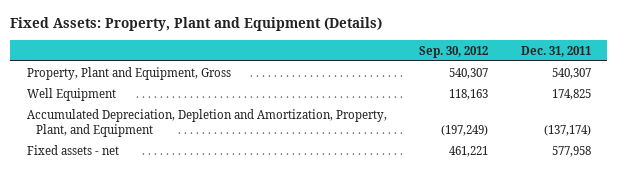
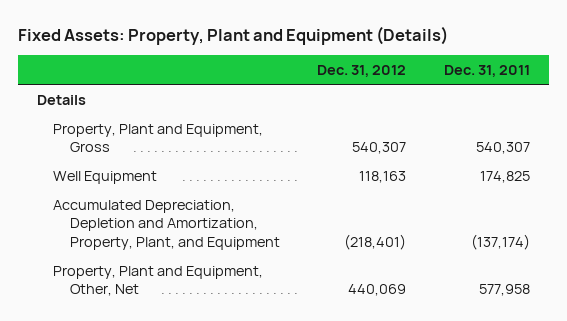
[419,45,489,58] Sep. 30, 2012 -> none
none -> [317,65,407,78] Dec. 31, 2012
none -> [37,94,87,105] Details
[26,144,119,155] Fixed assets - net -> [53,265,264,297] Property, Plant and Equipment, Other, Net

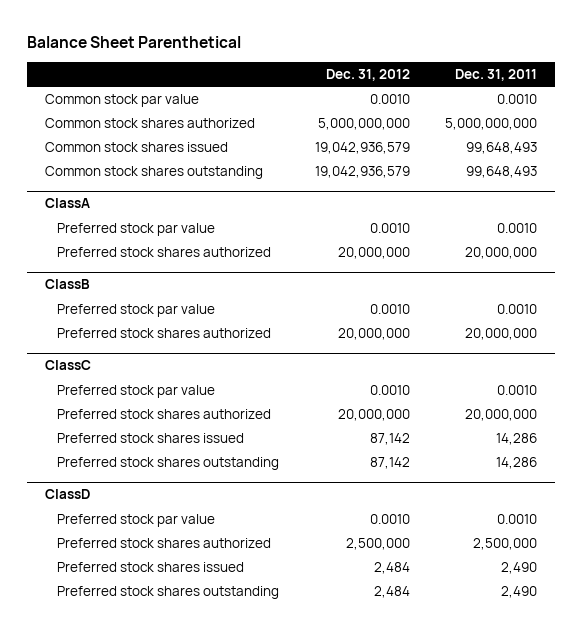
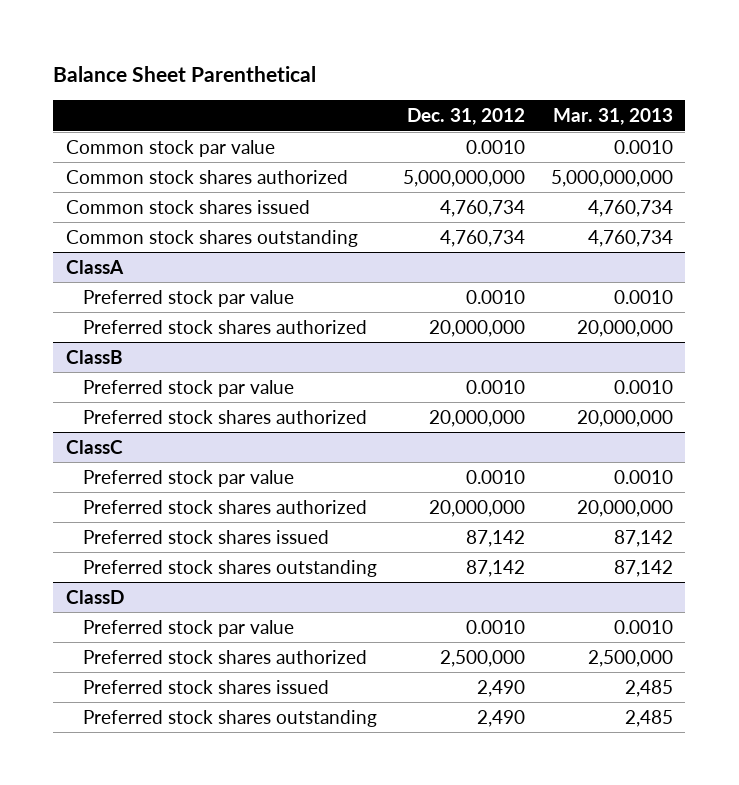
[455,68,538,81] Dec. 31, 2011 -> none
none -> [552,108,673,126] Mar. 31, 2013
[314,142,410,155] 19,042,936,579 -> [439,199,525,217] 4,760,734
[314,166,410,179] 19,042,936,579 -> [439,229,525,247] 4,760,734
[373,562,410,575] 2,484 -> [476,679,525,697] 2,490
[373,586,410,599] 2,484 -> [476,709,525,727] 2,490

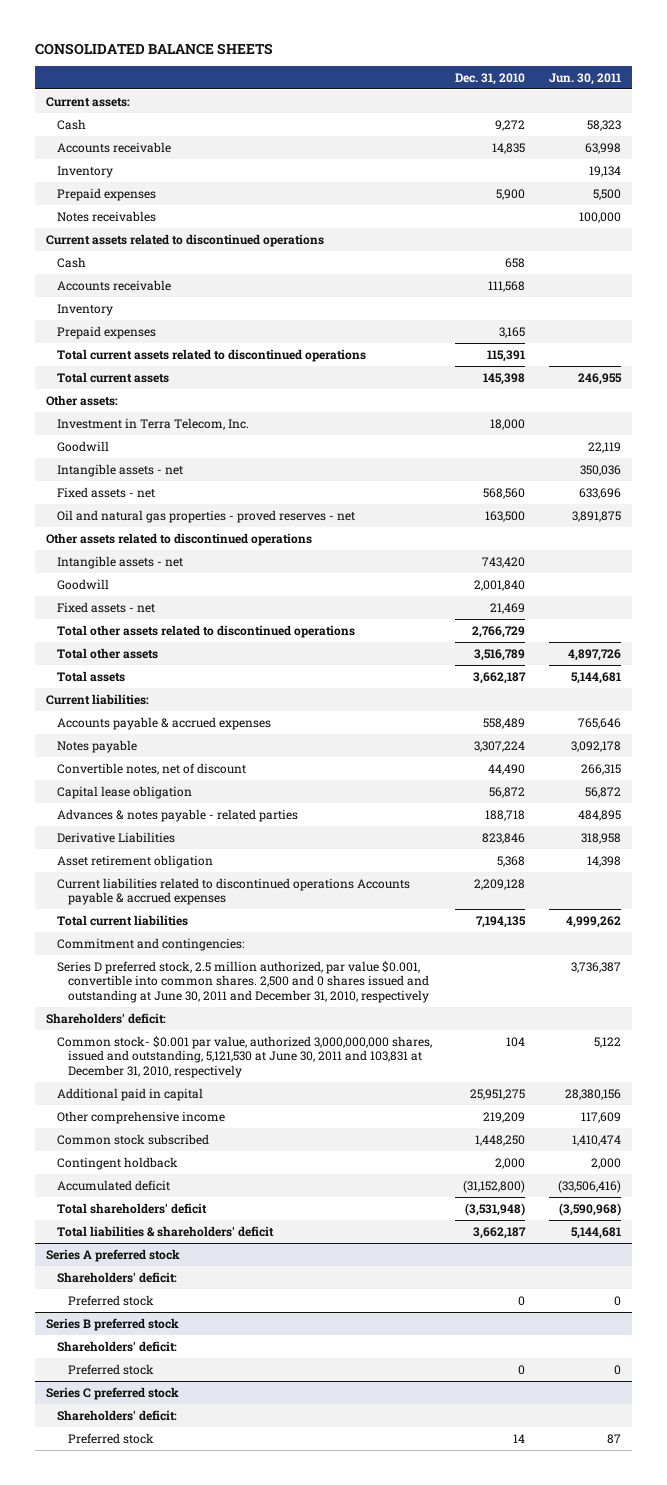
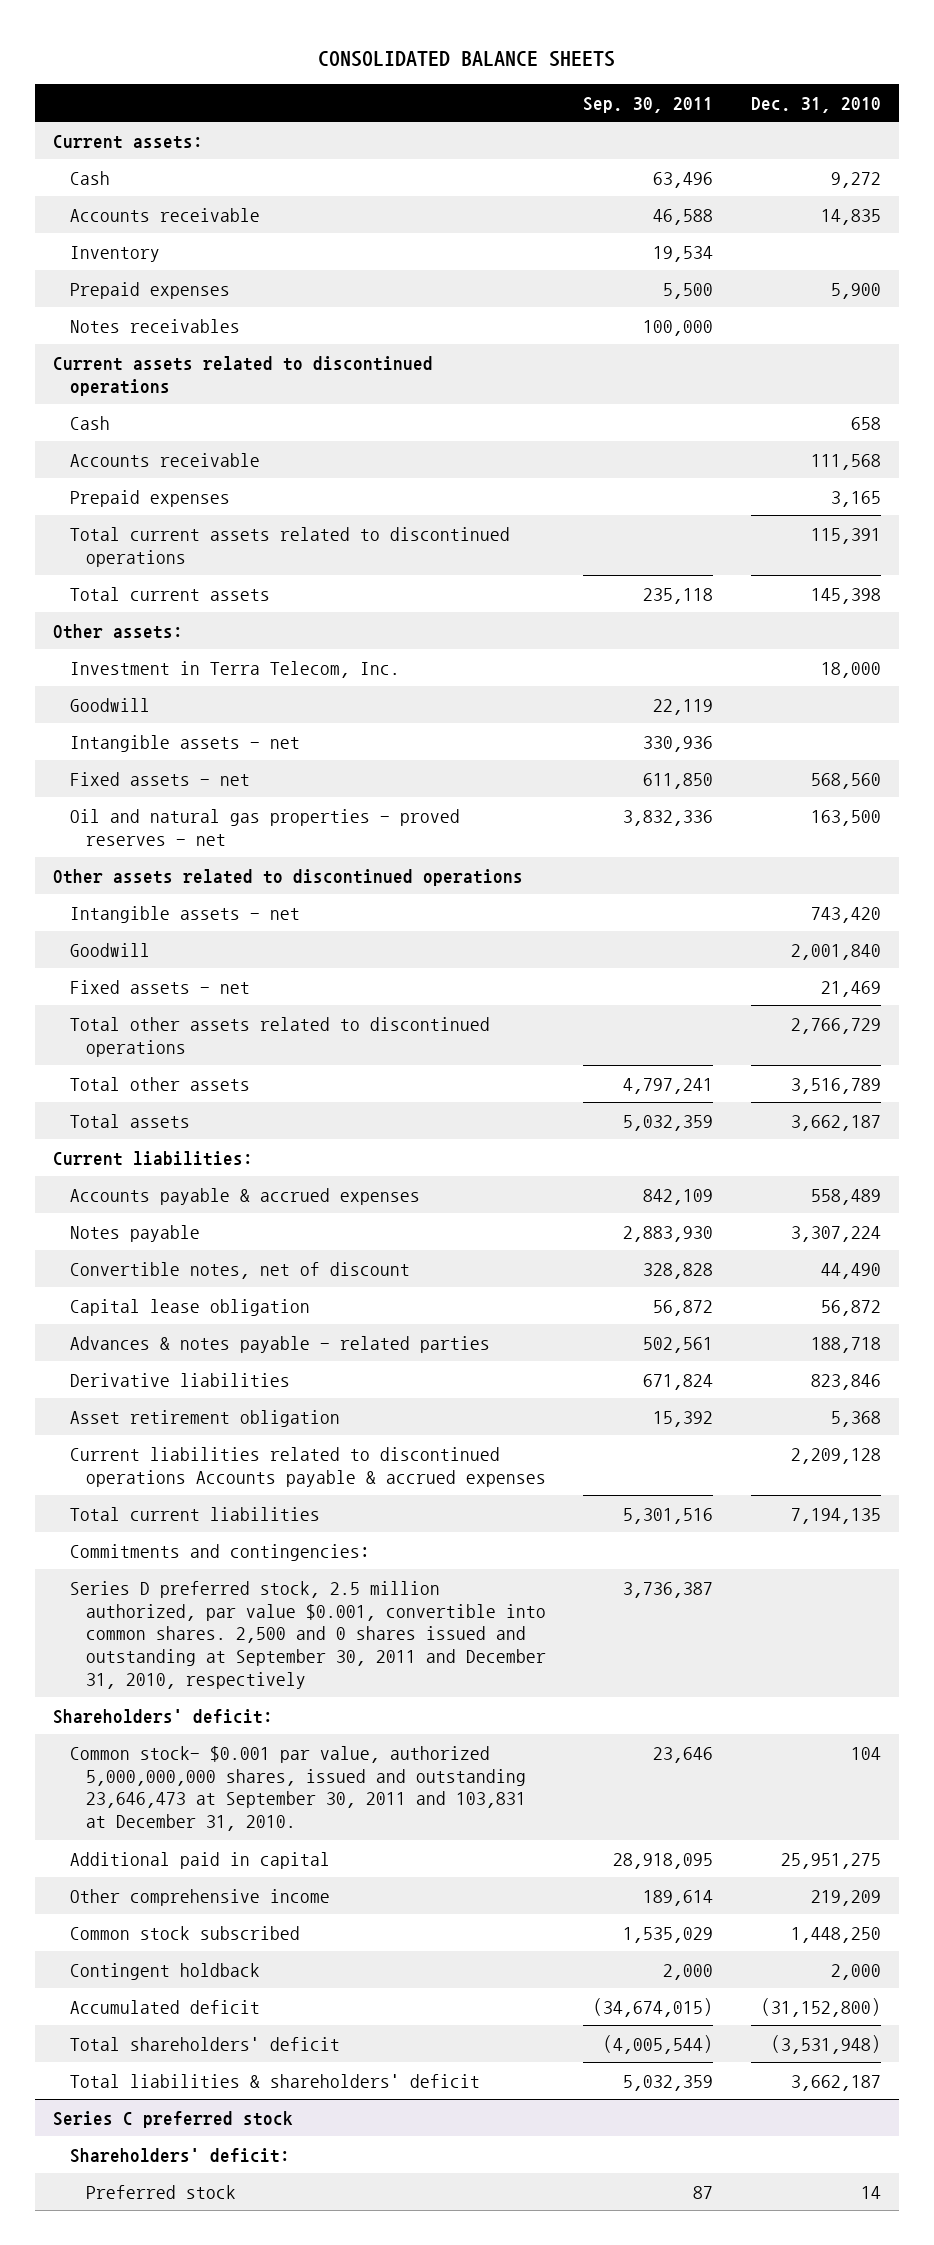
[548,72,621,85] Jun. 30, 2011 -> none
none -> [583,96,714,113] Sep. 30, 2011
[57,303,114,316] Inventory -> none
[57,831,176,843] Derivative Liabilities -> [69,1372,290,1387] Derivative liabilities
[57,937,245,951] Commitment and contingencies: -> [69,1543,370,1561] Commitments and contingencies:
[57,960,429,1003] Series D preferred stock, 2.5 million authorized, par value $0.001, convertible into common shares. 2,500 and 0 shares issued and outstanding at June 30, 2011 and December 31, 2010, respectively -> [69,1580,546,1689] Series D preferred stock, 2.5 million authorized, par value $0.001, convertible into common shares. 2,500 and 0 shares issued and outstanding at September 30, 2011 and December 31, 2010, respectively
[57,1035,433,1078] Common stock- $0.001 par value, authorized 3,000,000,000 shares, issued and outstanding, 5,121,530 at June 30, 2011 and 103,831 at December 31, 2010, respectively -> [69,1745,526,1832] Common stock- $0.001 par value, authorized 5,000,000,000 shares, issued and outstanding 23,646,473 at September 30, 2011 and 103,831 at December 31, 2010.
[46,1248,181,1262] Series A preferred stock -> none
[57,1271,178,1283] Shareholders' deficit: -> none
[67,1294,154,1306] Preferred stock -> none
[46,1317,180,1331] Series B preferred stock -> none
[57,1340,178,1352] Shareholders' deficit: -> none
[67,1363,154,1375] Preferred stock -> none

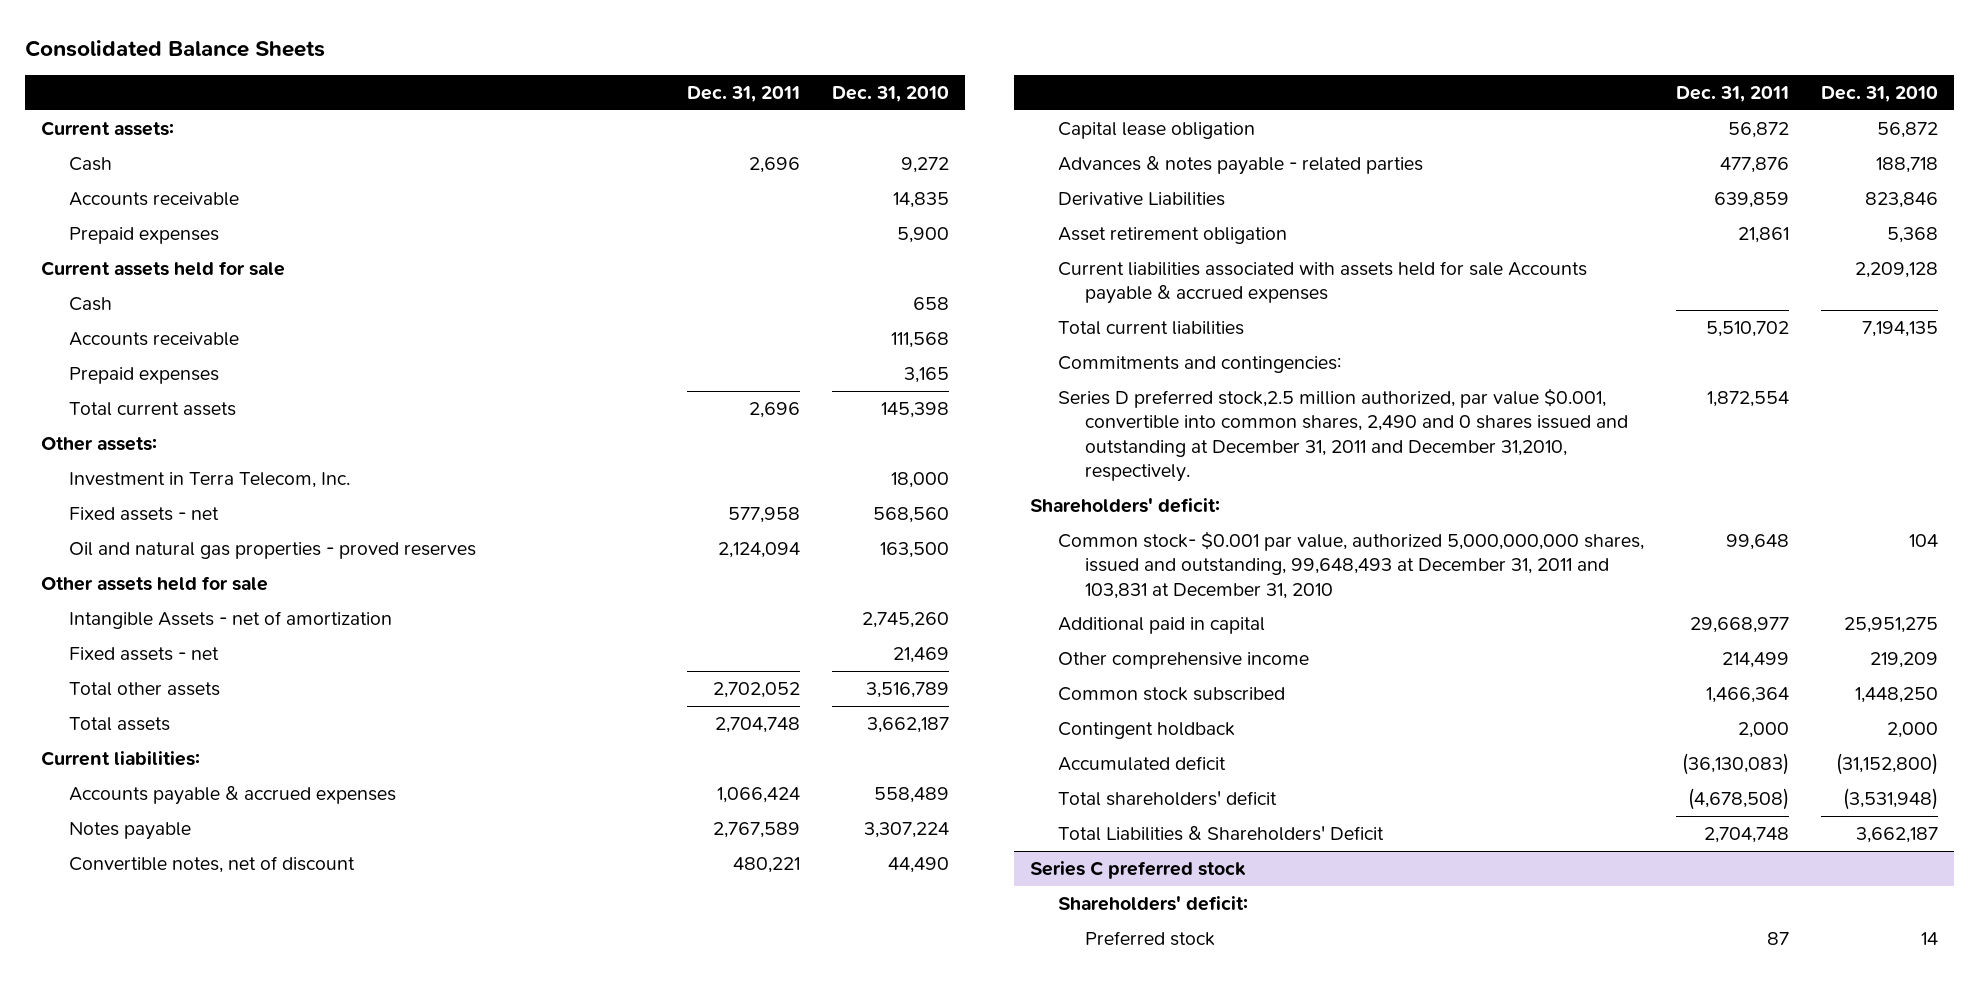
[317,50,615,67] CONSOLIDATED BALANCE SHEETS -> [25,39,326,57] Consolidated Balance Sheets
[583,96,714,113] Sep. 30, 2011 -> none
none -> [687,85,801,102] Dec. 31, 2011
[69,245,160,262] Inventory -> none
[69,318,240,333] Notes receivables -> none
[53,355,434,396] Current assets related to discontinued operations -> [41,260,286,276] Current assets held for sale
[69,526,510,567] Total current assets related to discontinued operations -> none
[69,697,150,712] Goodwill -> none
[69,734,300,752] Intangible assets - net -> none
[69,942,150,957] Goodwill -> none
[69,808,460,846] Oil and natural gas properties - proved reserves - net -> [69,541,477,559] Oil and natural gas properties - proved reserves
[53,868,524,886] Other assets related to discontinued operations -> [41,575,269,591] Other assets held for sale
[69,905,300,923] Intangible assets - net -> [69,610,393,629] Intangible Assets - net of amortization
[810,906,881,923] 743,420 -> [862,611,950,628] 2,745,260
[69,1016,490,1057] Total other assets related to discontinued operations -> none
[69,1372,290,1387] Derivative liabilities -> [1057,191,1225,206] Derivative Liabilities
[69,1446,546,1487] Current liabilities related to discontinued operations Accounts payable & accrued expenses -> [1057,260,1587,305] Current liabilities associated with assets held for sale Accounts payable & accrued expenses
[69,1580,546,1689] Series D preferred stock, 2.5 million authorized, par value $0.001, convertible into common shares. 2,500 and 0 shares issued and outstanding at September 30, 2011 and December 31, 2010, respectively -> [1057,387,1629,482] Series D preferred stock,2.5 million authorized, par value $0.001, convertible into common shares, 2,490 and 0 shares issued and outstanding at December 31, 2011 and December 31,2010, respectively.
[69,1745,526,1832] Common stock- $0.001 par value, authorized 5,000,000,000 shares, issued and outstanding 23,646,473 at September 30, 2011 and 103,831 at December 31, 2010. -> [1057,530,1644,599] Common stock- $0.001 par value, authorized 5,000,000,000 shares, issued and outstanding, 99,648,493 at December 31, 2011 and 103,831 at December 31, 2010
[69,2073,480,2088] Total liabilities & shareholders' deficit -> [1057,825,1384,841] Total Liabilities & Shareholders' Deficit

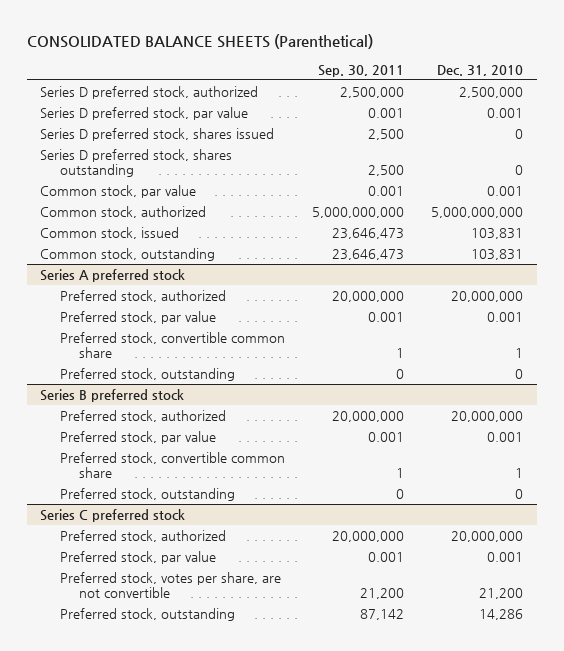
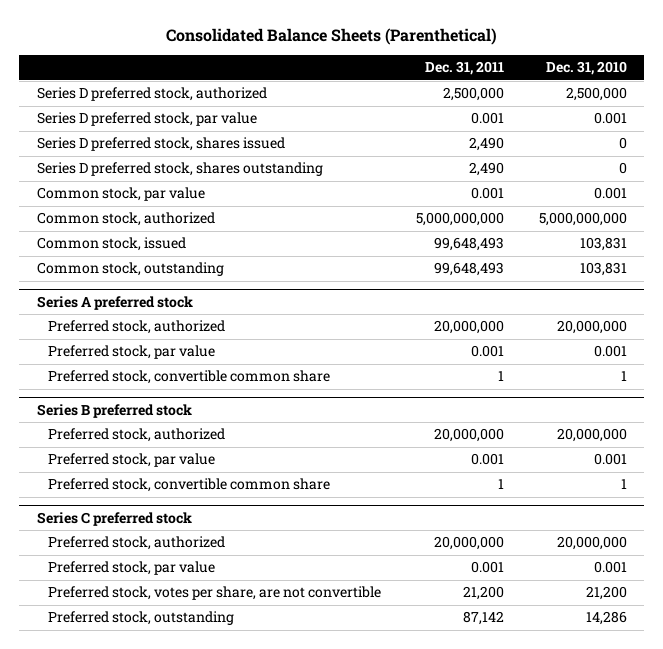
[26,34,373,50] CONSOLIDATED BALANCE SHEETS (Parenthetical) -> [165,27,497,45] Consolidated Balance Sheets (Parenthetical)
[317,64,404,77] Sep. 30, 2011 -> none
none -> [424,61,504,76] Dec. 31, 2011
[59,367,235,381] Preferred stock, outstanding -> none
[59,487,235,501] Preferred stock, outstanding -> none

